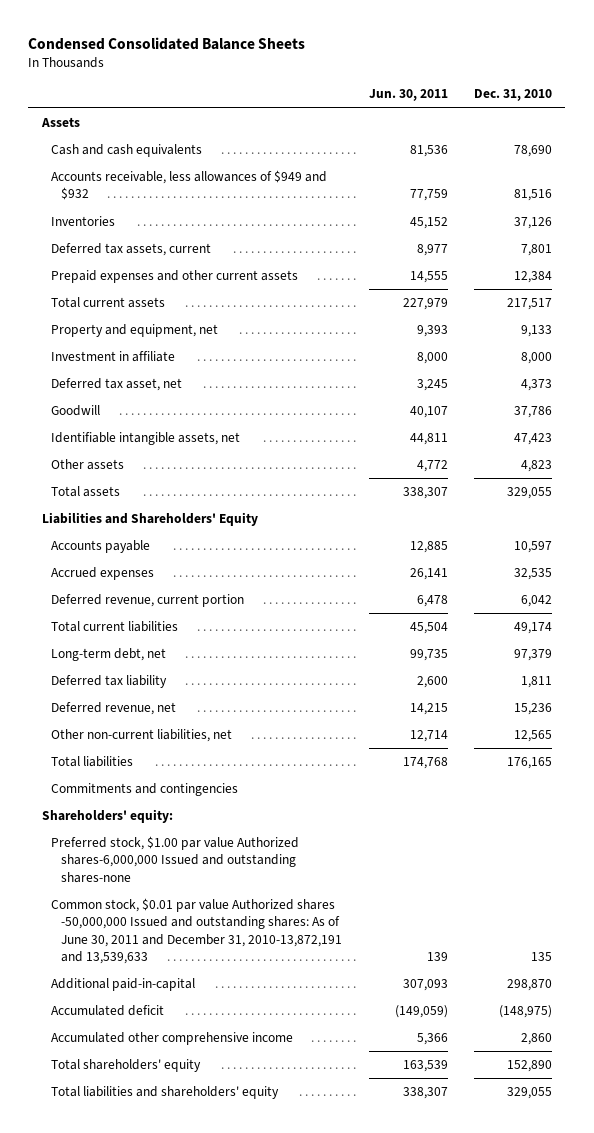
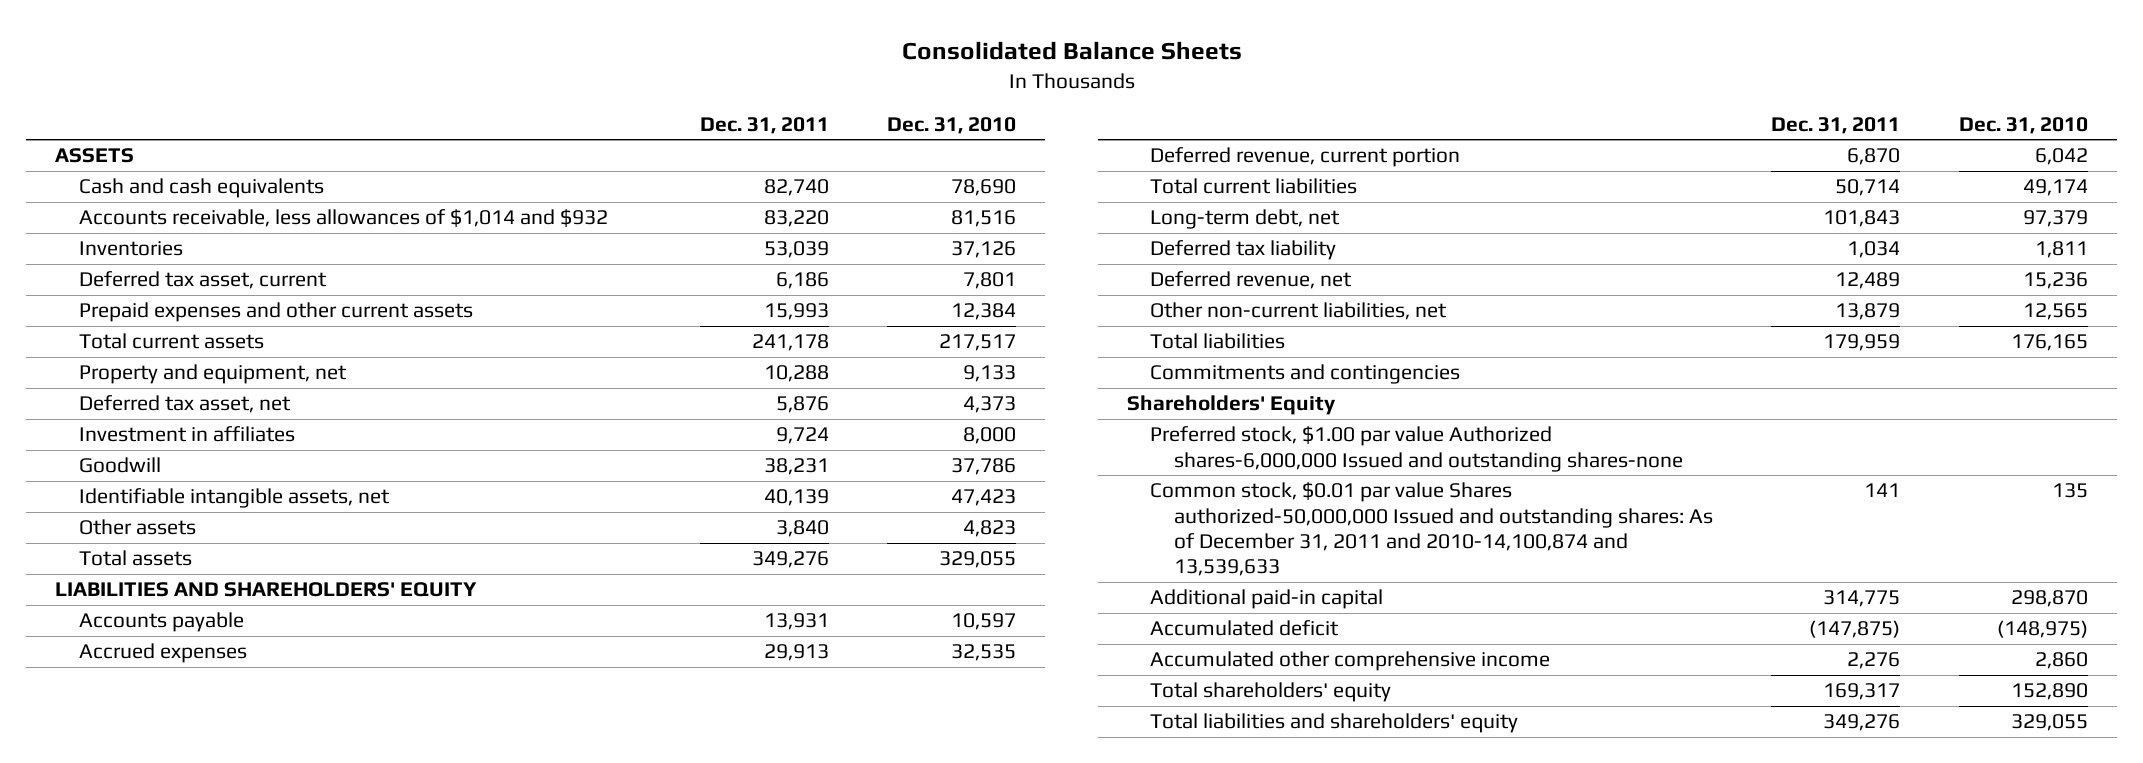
[28,37,306,51] Condensed Consolidated Balance Sheets -> [901,41,1242,61] Consolidated Balance Sheets
[368,89,448,102] Jun. 30, 2011 -> none
none -> [699,116,829,134] Dec. 31, 2011
[40,117,80,128] Assets -> [55,148,135,164] ASSETS
[51,170,328,201] Accounts receivable, less allowances of $949 and $932 -> [78,209,608,228] Accounts receivable, less allowances of $1,014 and $932
[51,243,212,257] Deferred tax assets, current -> [78,271,327,290] Deferred tax asset, current
[51,351,176,363] Investment in affiliate -> none
none -> [78,426,295,443] Investment in affiliates
[41,512,258,527] Liabilities and Shareholders' Equity -> [55,582,478,598] LIABILITIES AND SHAREHOLDERS' EQUITY
[41,809,173,824] Shareholders' equity: -> [1127,395,1337,416] Shareholders' Equity
[51,898,343,964] Common stock, $0.01 par value Authorized shares -50,000,000 Issued and outstanding shares: As of June 30, 2011 and December 31, 2010-13,872,191 and 13,539,633 -> [1150,482,1713,577] Common stock, $0.01 par value Shares authorized-50,000,000 Issued and outstanding shares: As of December 31, 2011 and 2010-14,100,874 and 13,539,633
[51,978,196,992] Additional paid-in-capital -> [1150,589,1384,610] Additional paid-in capital

